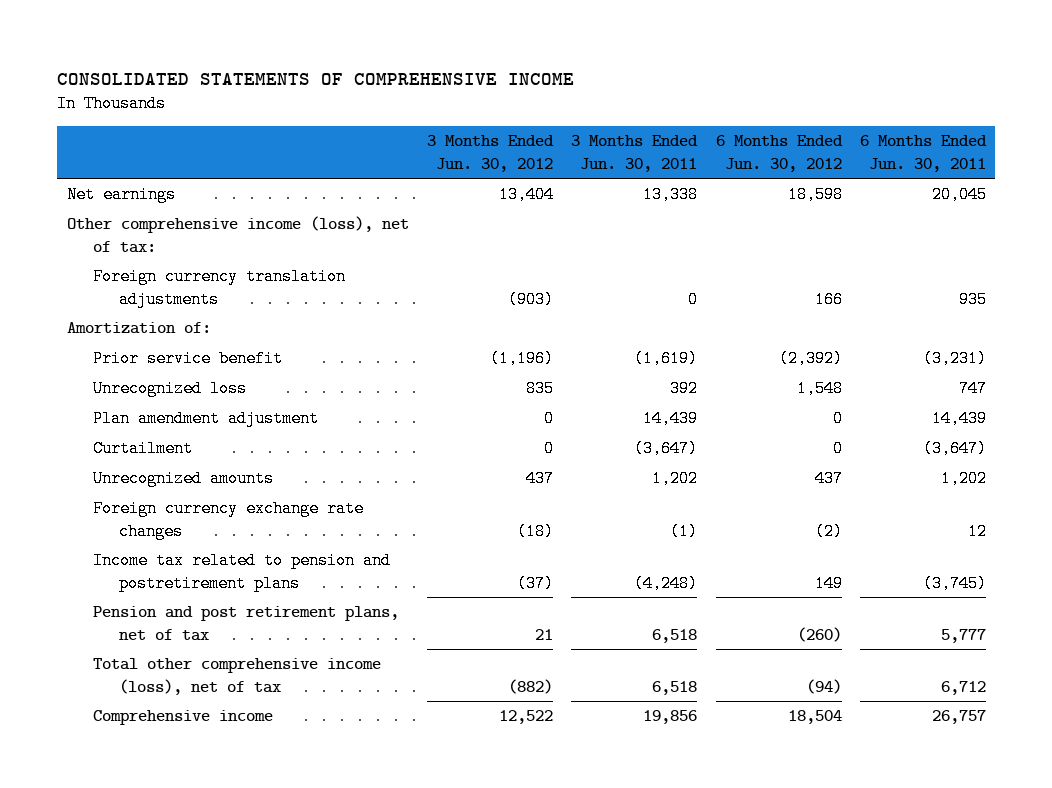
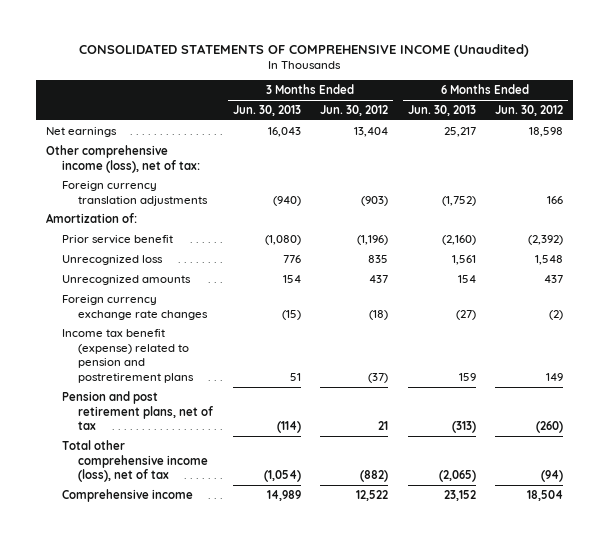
[57,72,575,85] CONSOLIDATED STATEMENTS OF COMPREHENSIVE INCOME -> [79,43,530,57] CONSOLIDATED STATEMENTS OF COMPREHENSIVE INCOME (Unaudited)
[571,135,699,172] 3 Months Ended Jun. 30, 2011 -> none
[859,135,987,172] 6 Months Ended Jun. 30, 2011 -> none
none -> [232,104,301,116] Jun. 30, 2013
none -> [407,104,476,116] Jun. 30, 2013
[92,410,319,428] Plan amendment adjustment -> none
[92,440,193,458] Curtailment -> none
[92,552,391,592] Income tax related to pension and postretirement plans -> [61,328,195,384] Income tax benefit (expense) related to pension and postretirement plans

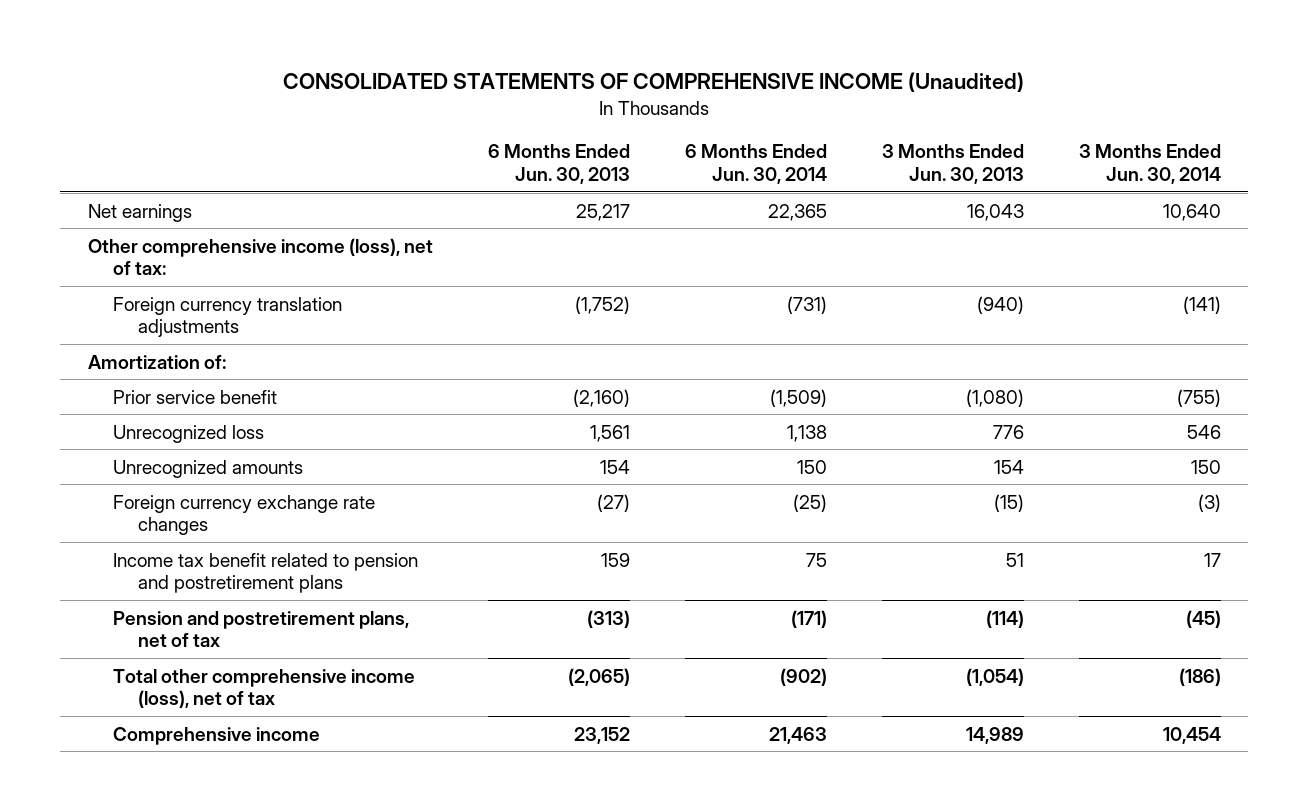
[320,104,389,116] Jun. 30, 2012 -> none
[495,104,564,116] Jun. 30, 2012 -> none
none -> [684,143,827,184] 6 Months Ended Jun. 30, 2014
none -> [1078,143,1221,184] 3 Months Ended Jun. 30, 2014
[61,328,195,384] Income tax benefit (expense) related to pension and postretirement plans -> [112,552,418,594] Income tax benefit related to pension and postretirement plans
[61,390,214,431] Pension and post retirement plans, net of tax -> [112,610,409,648] Pension and postretirement plans, net of tax

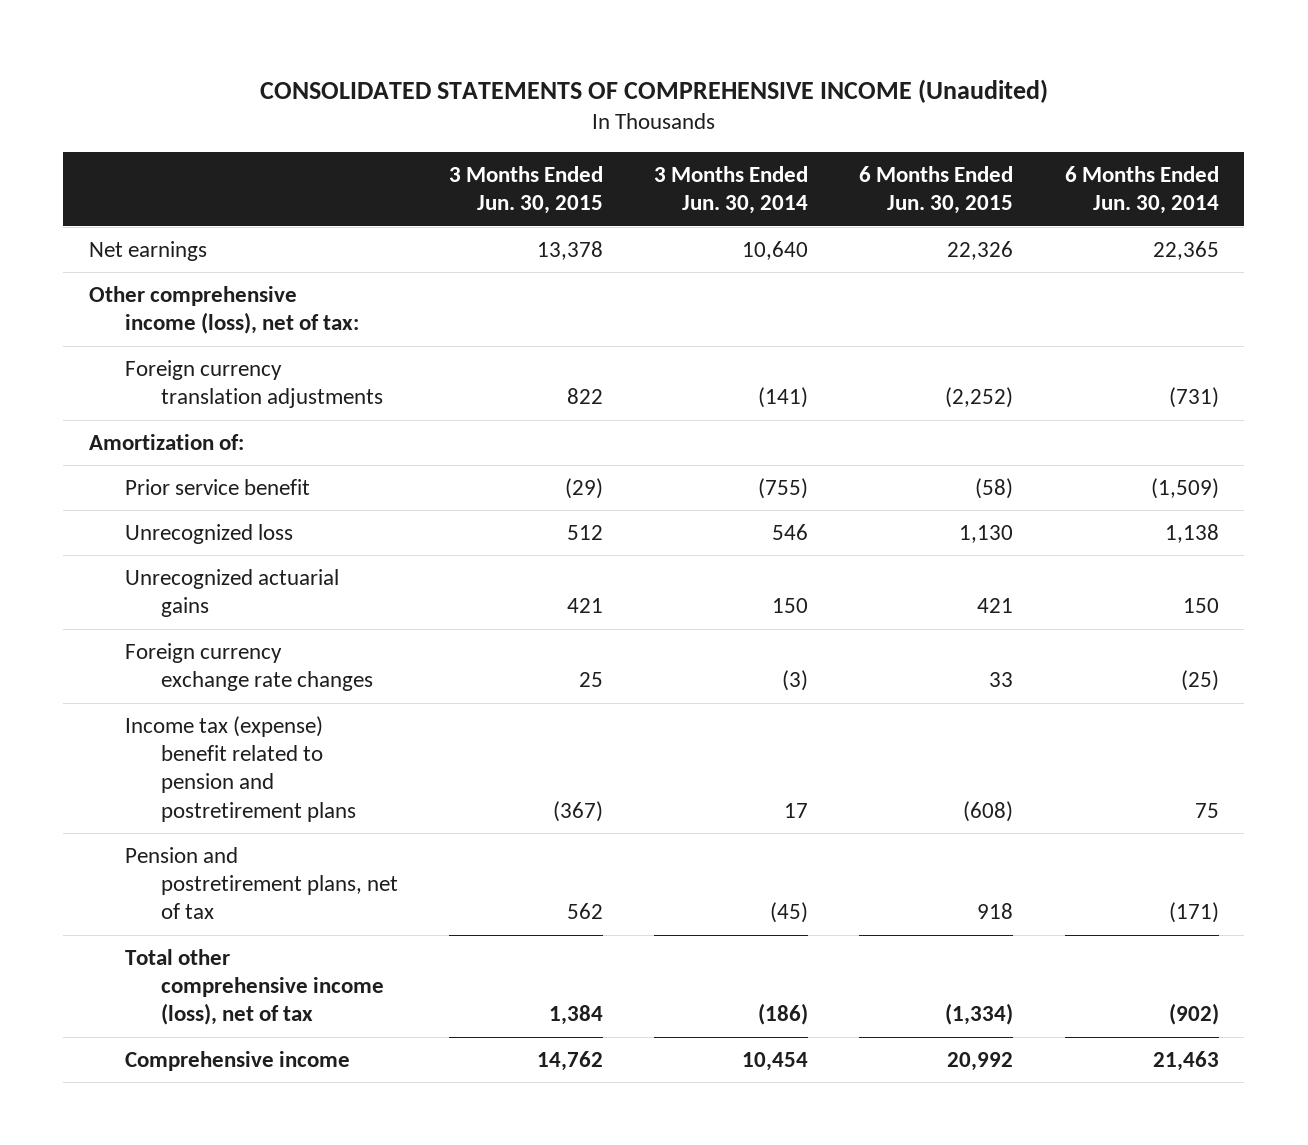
[487,143,630,184] 6 Months Ended Jun. 30, 2013 -> none
[881,143,1024,184] 3 Months Ended Jun. 30, 2013 -> none
none -> [448,166,603,215] 3 Months Ended Jun. 30, 2015
none -> [859,166,1014,215] 6 Months Ended Jun. 30, 2015
[112,459,303,478] Unrecognized amounts -> [124,569,339,618] Unrecognized actuarial gains
[112,552,418,594] Income tax benefit related to pension and postretirement plans -> [124,716,356,822] Income tax (expense) benefit related to pension and postretirement plans

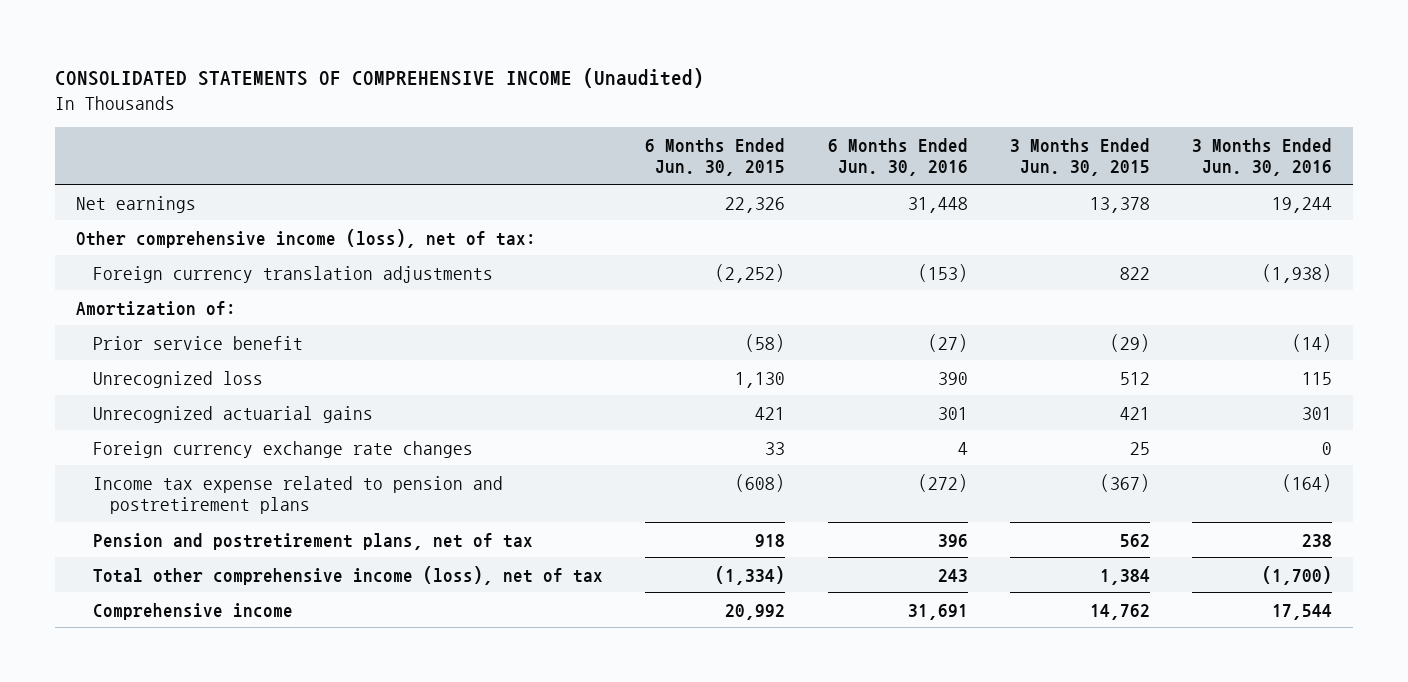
[654,166,809,215] 3 Months Ended Jun. 30, 2014 -> none
[1064,166,1219,215] 6 Months Ended Jun. 30, 2014 -> none
none -> [827,137,968,177] 6 Months Ended Jun. 30, 2016
none -> [1191,137,1332,177] 3 Months Ended Jun. 30, 2016
[124,716,356,822] Income tax (expense) benefit related to pension and postretirement plans -> [93,475,504,515] Income tax expense related to pension and postretirement plans

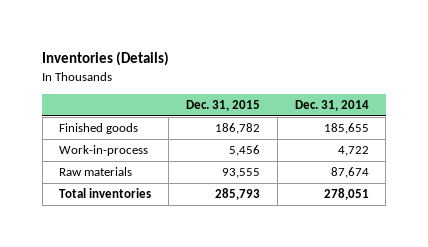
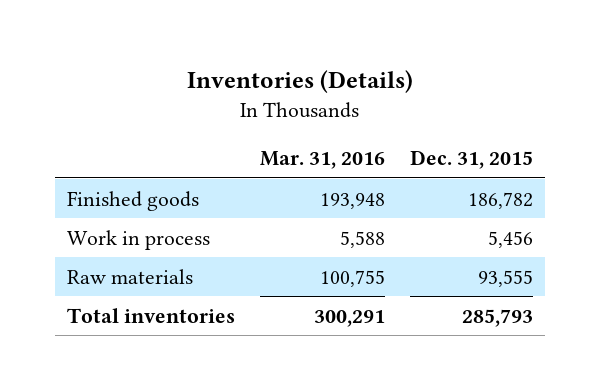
[294,100,369,112] Dec. 31, 2014 -> none
none -> [260,151,386,170] Mar. 31, 2016
[59,145,149,157] Work-in-process -> [67,229,211,250] Work in process

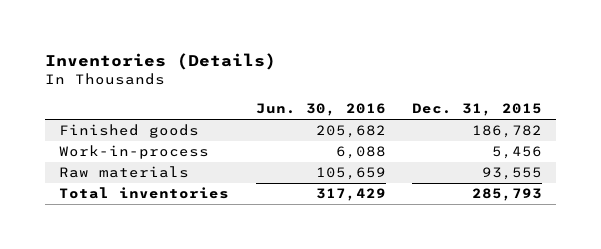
[260,151,386,170] Mar. 31, 2016 -> none
none -> [255,103,386,117] Jun. 30, 2016
[67,229,211,250] Work in process -> [58,145,209,160] Work-in-process

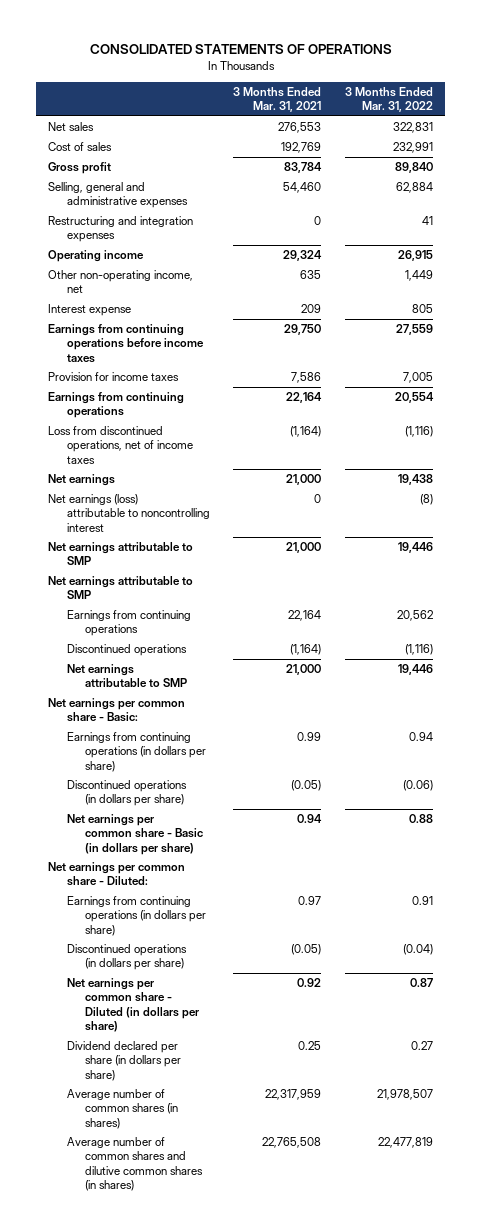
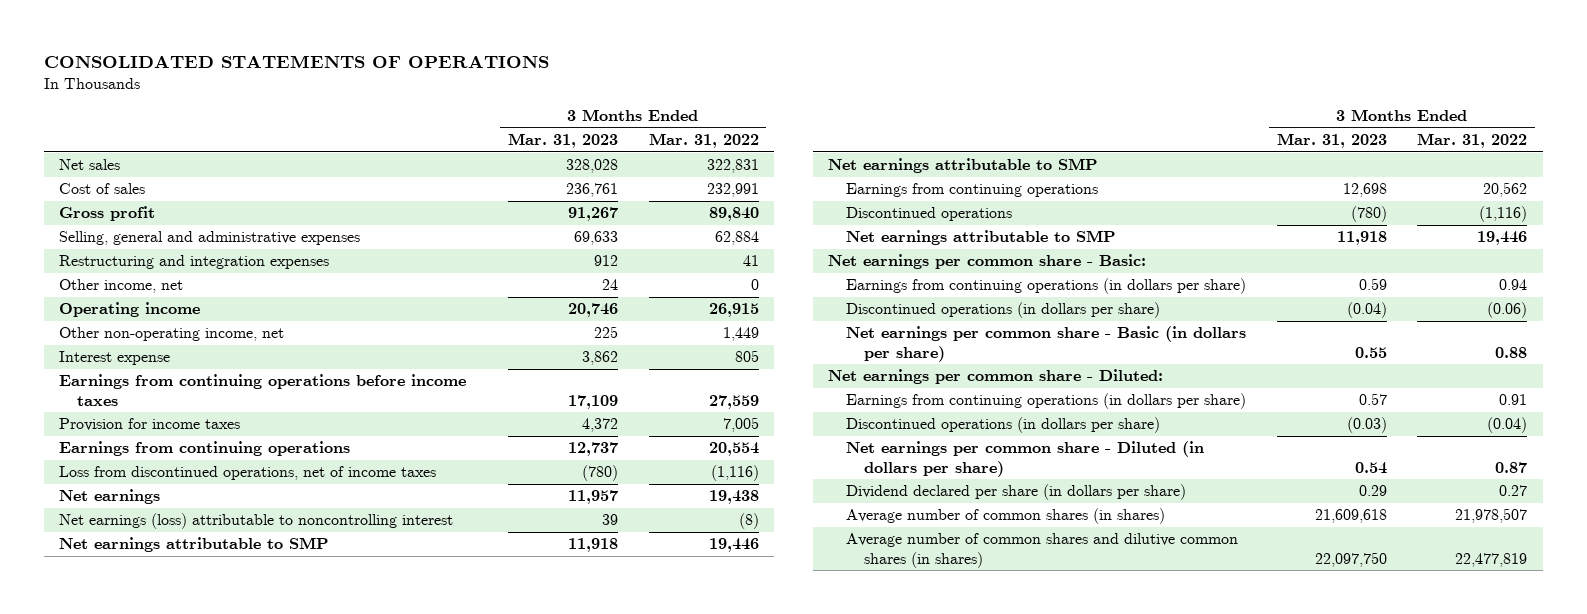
[233,86,322,113] 3 Months Ended Mar. 31, 2021 -> none
none -> [508,133,619,149] Mar. 31, 2023
none -> [59,279,184,294] Other income, net

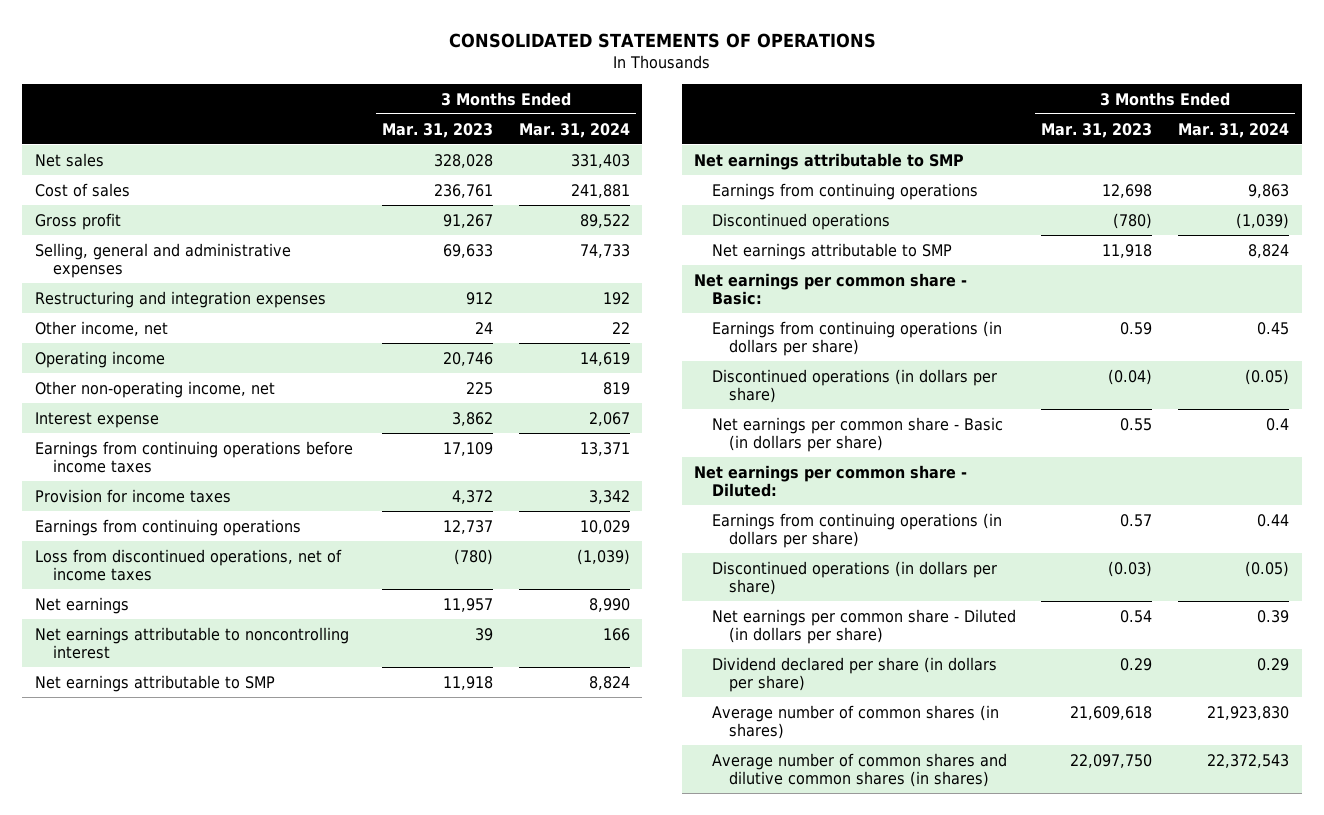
[648,133,759,149] Mar. 31, 2022 -> none
none -> [518,122,630,138] Mar. 31, 2024
[59,513,454,530] Net earnings (loss) attributable to noncontrolling interest -> [35,626,350,660] Net earnings attributable to noncontrolling interest

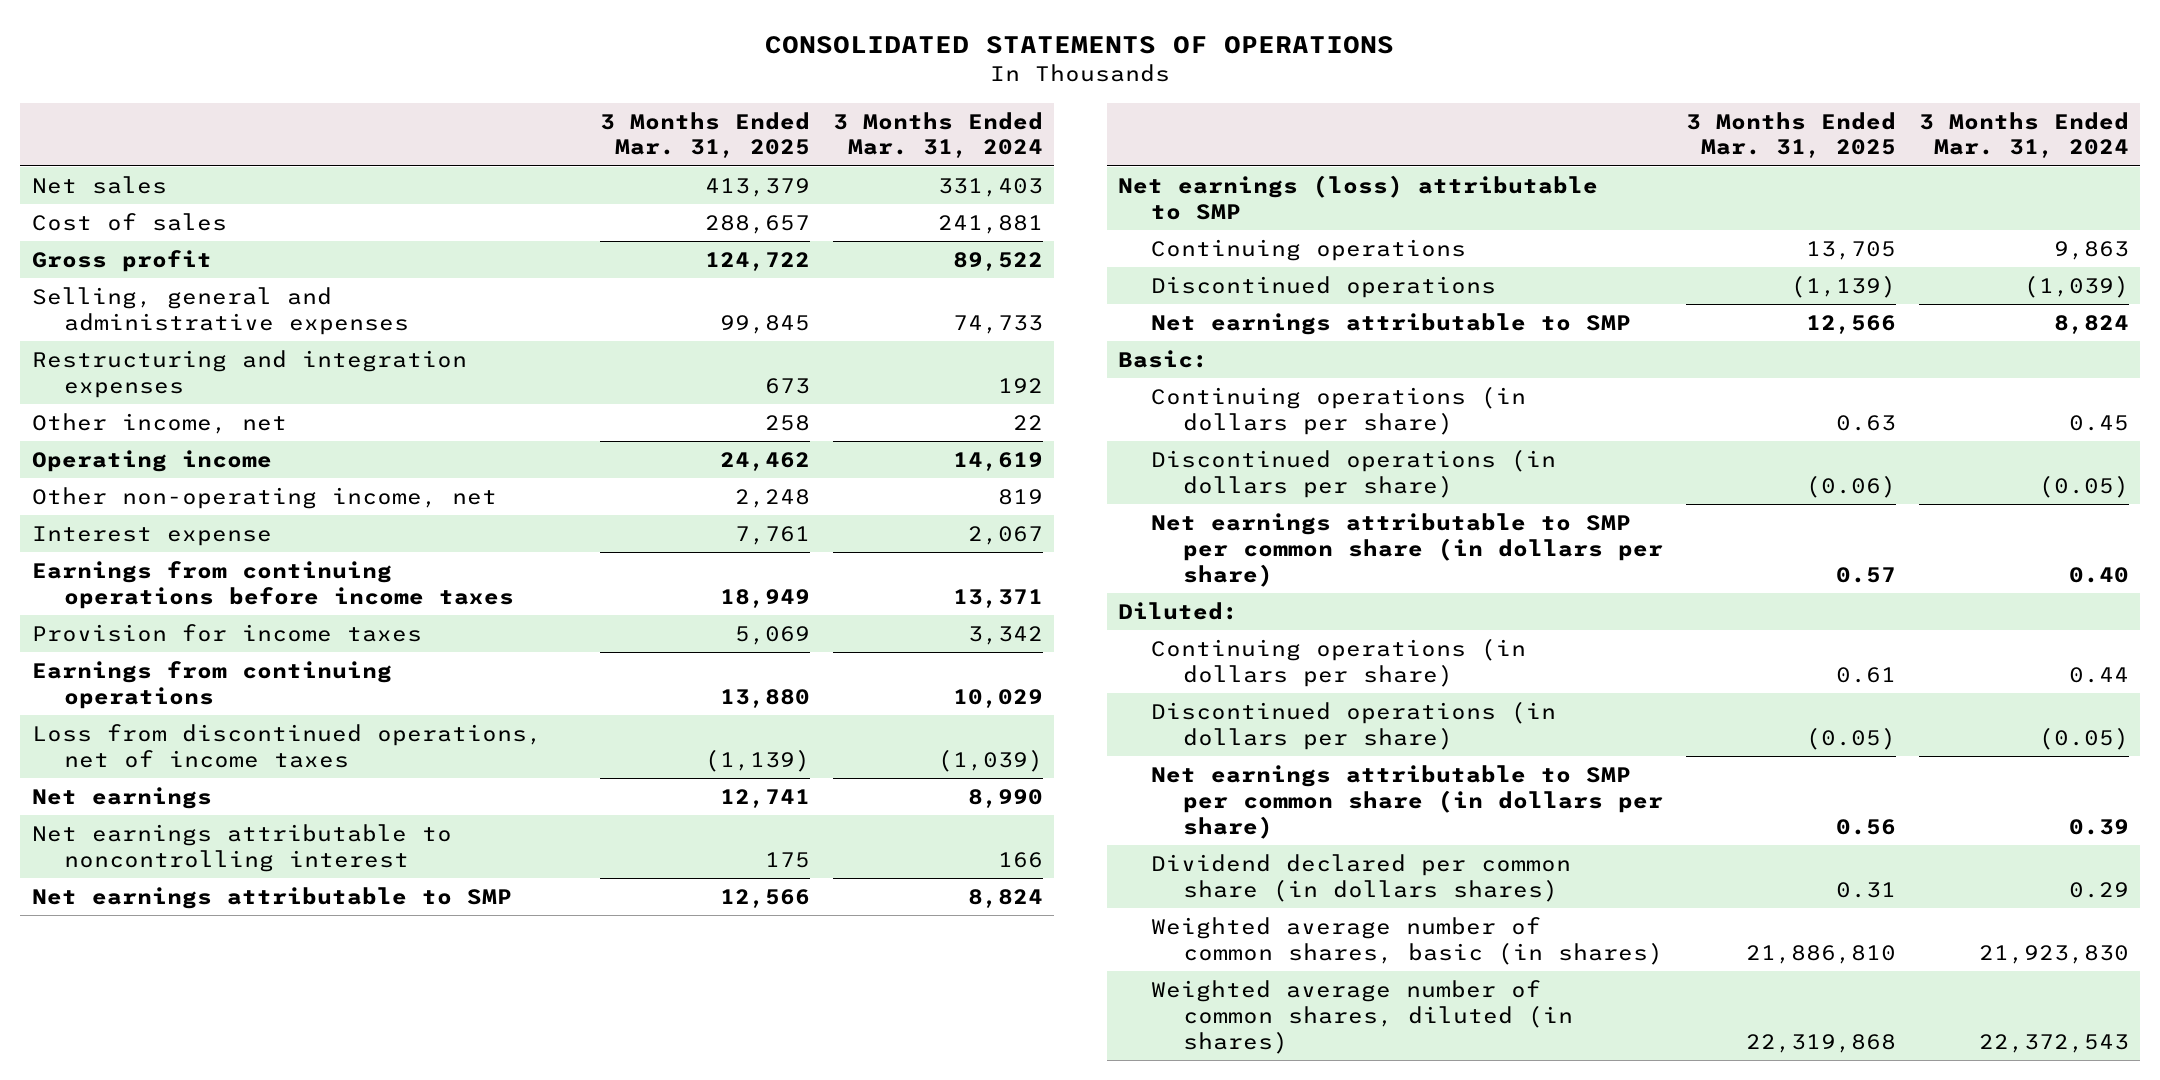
[382,122,494,138] Mar. 31, 2023 -> none
none -> [599,111,810,159] 3 Months Ended Mar. 31, 2025
[694,152,965,170] Net earnings attributable to SMP -> [1117,175,1598,220] Net earnings (loss) attributable to SMP
[711,182,978,200] Earnings from continuing operations -> [1150,239,1466,262] Continuing operations
[694,272,968,306] Net earnings per common share - Basic: -> [1117,350,1208,369] Basic:
[711,320,1002,357] Earnings from continuing operations (in dollars per share) -> [1150,386,1526,435] Continuing operations (in dollars per share)
[711,416,1003,453] Net earnings per common share - Basic (in dollars per share) -> [1150,513,1664,587] Net earnings attributable to SMP per common share (in dollars per share)
[1265,417,1289,431] 0.4 -> [2068,566,2129,583] 0.40
[694,464,968,498] Net earnings per common share - Diluted: -> [1117,602,1238,621] Diluted:
[711,512,1002,549] Earnings from continuing operations (in dollars per share) -> [1150,638,1526,687] Continuing operations (in dollars per share)
[711,608,1016,645] Net earnings per common share - Diluted (in dollars per share) -> [1150,765,1664,839] Net earnings attributable to SMP per common share (in dollars per share)
[711,656,997,693] Dividend declared per share (in dollars per share) -> [1150,854,1571,902] Dividend declared per common share (in dollars shares)
[711,704,999,740] Average number of common shares (in shares) -> [1150,917,1664,965] Weighted average number of common shares, basic (in shares)
[711,752,1007,788] Average number of common shares and dilutive common shares (in shares) -> [1150,980,1574,1054] Weighted average number of common shares, diluted (in shares)

